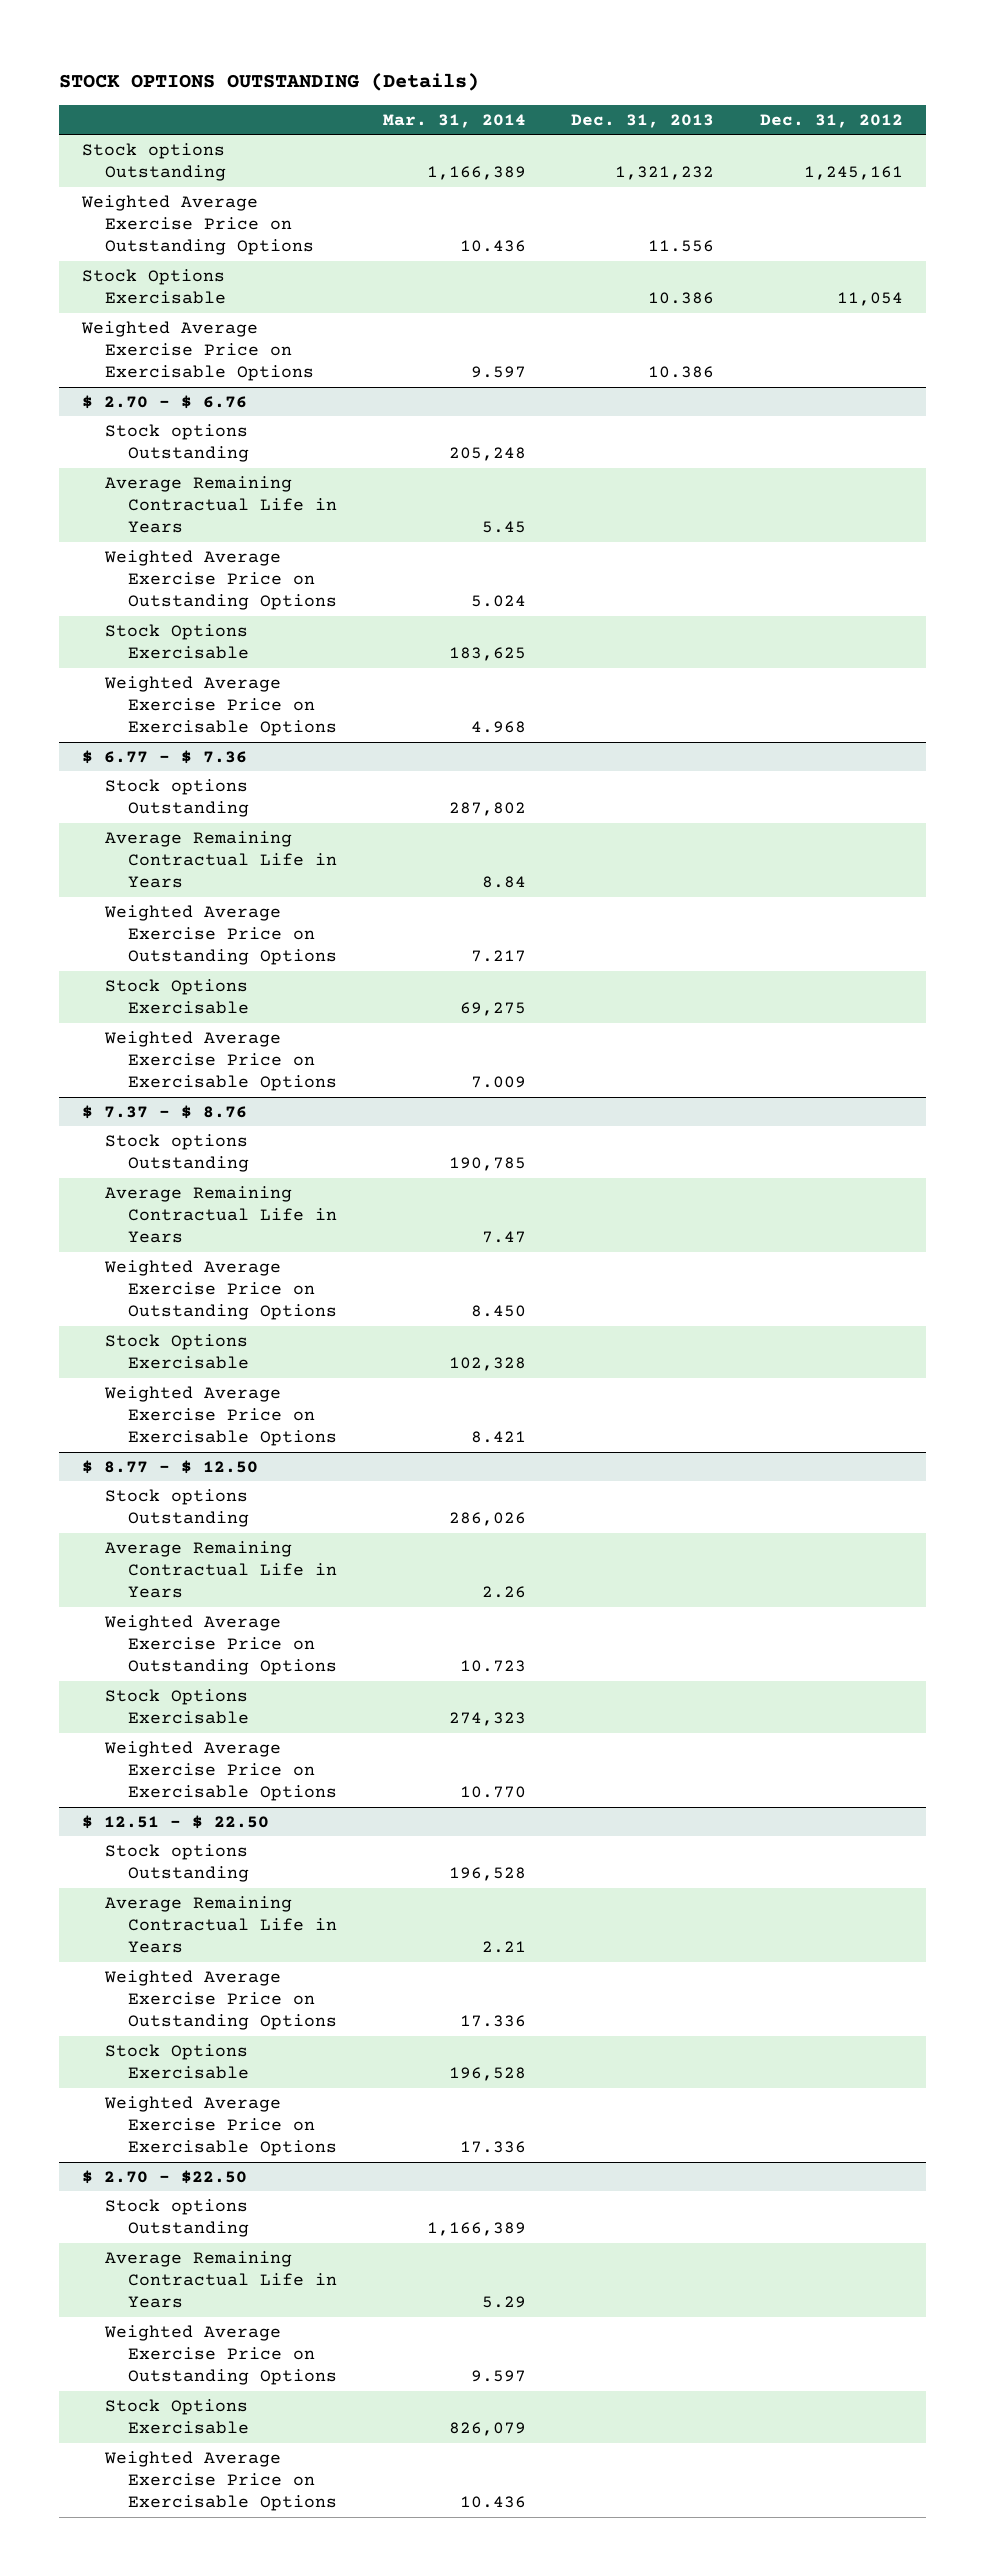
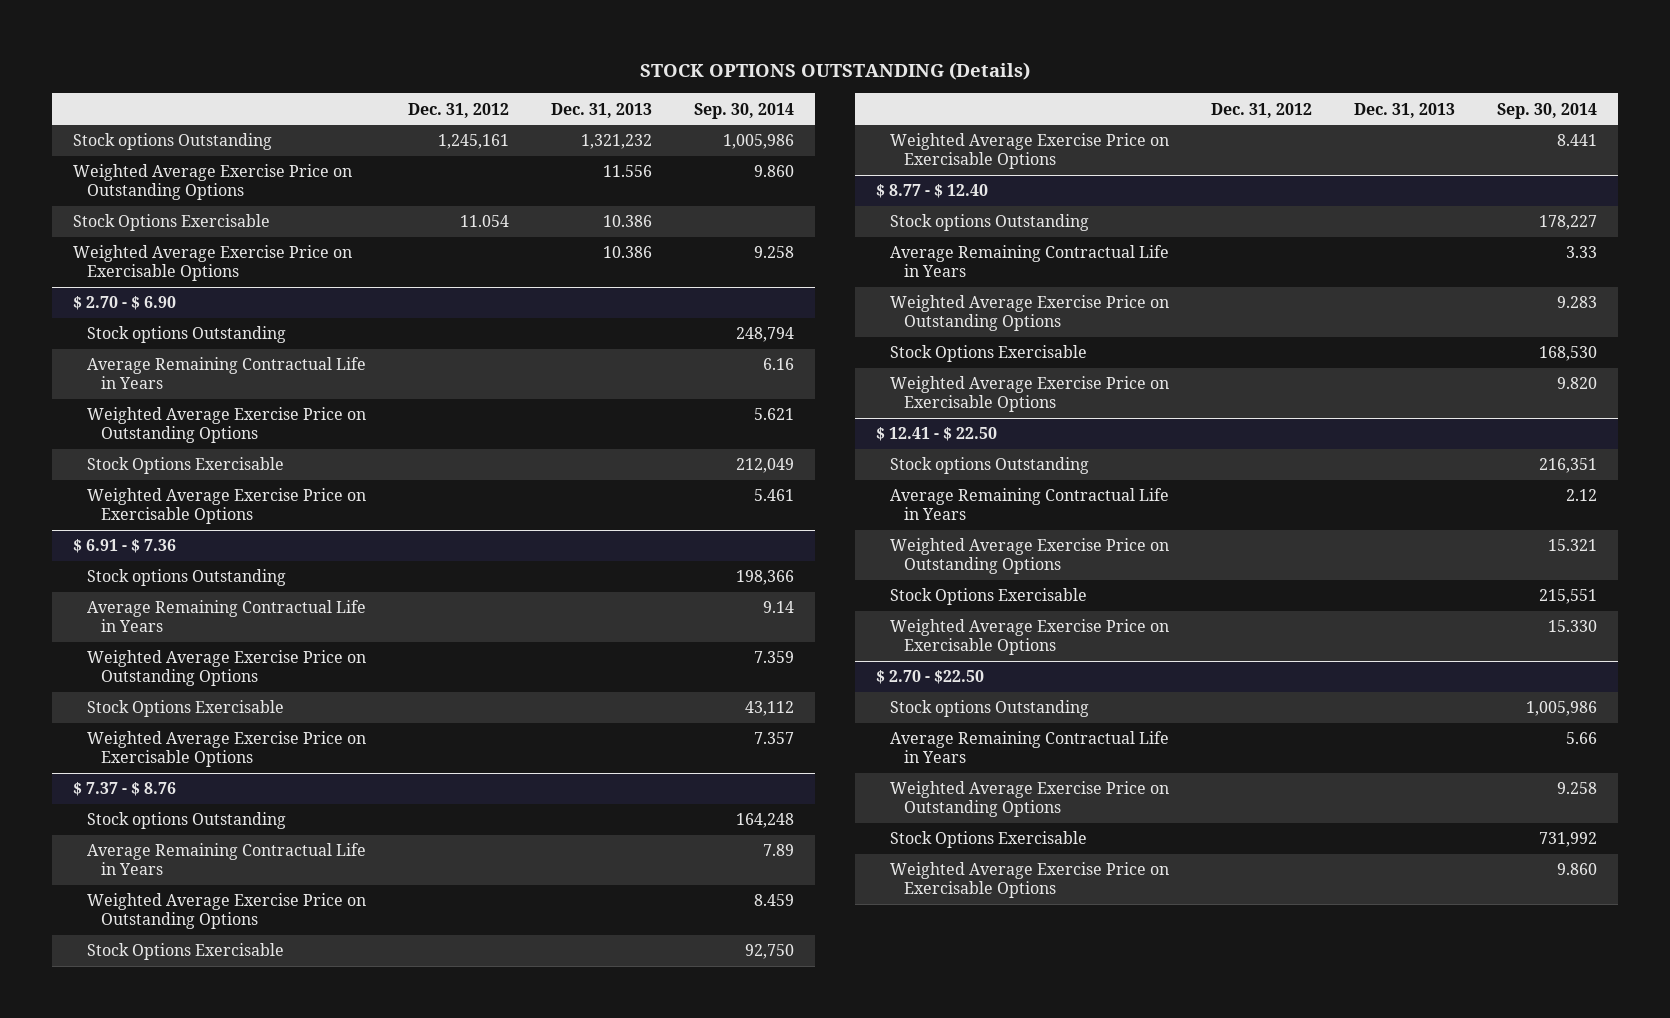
[382,113,526,128] Mar. 31, 2014 -> none
none -> [693,102,794,119] Sep. 30, 2014
[836,292,903,307] 11,054 -> [460,215,510,228] 11.054
[81,394,247,409] $ 2.70 - $ 6.76 -> [73,296,177,311] $ 2.70 - $ 6.90
[81,749,247,764] $ 6.77 - $ 7.36 -> [73,539,177,554] $ 6.91 - $ 7.36
[81,1459,258,1474] $ 8.77 - $ 12.50 -> [876,184,989,199] $ 8.77 - $ 12.40
[81,1814,269,1829] $ 12.51 - $ 22.50 -> [876,427,998,442] $ 12.41 - $ 22.50

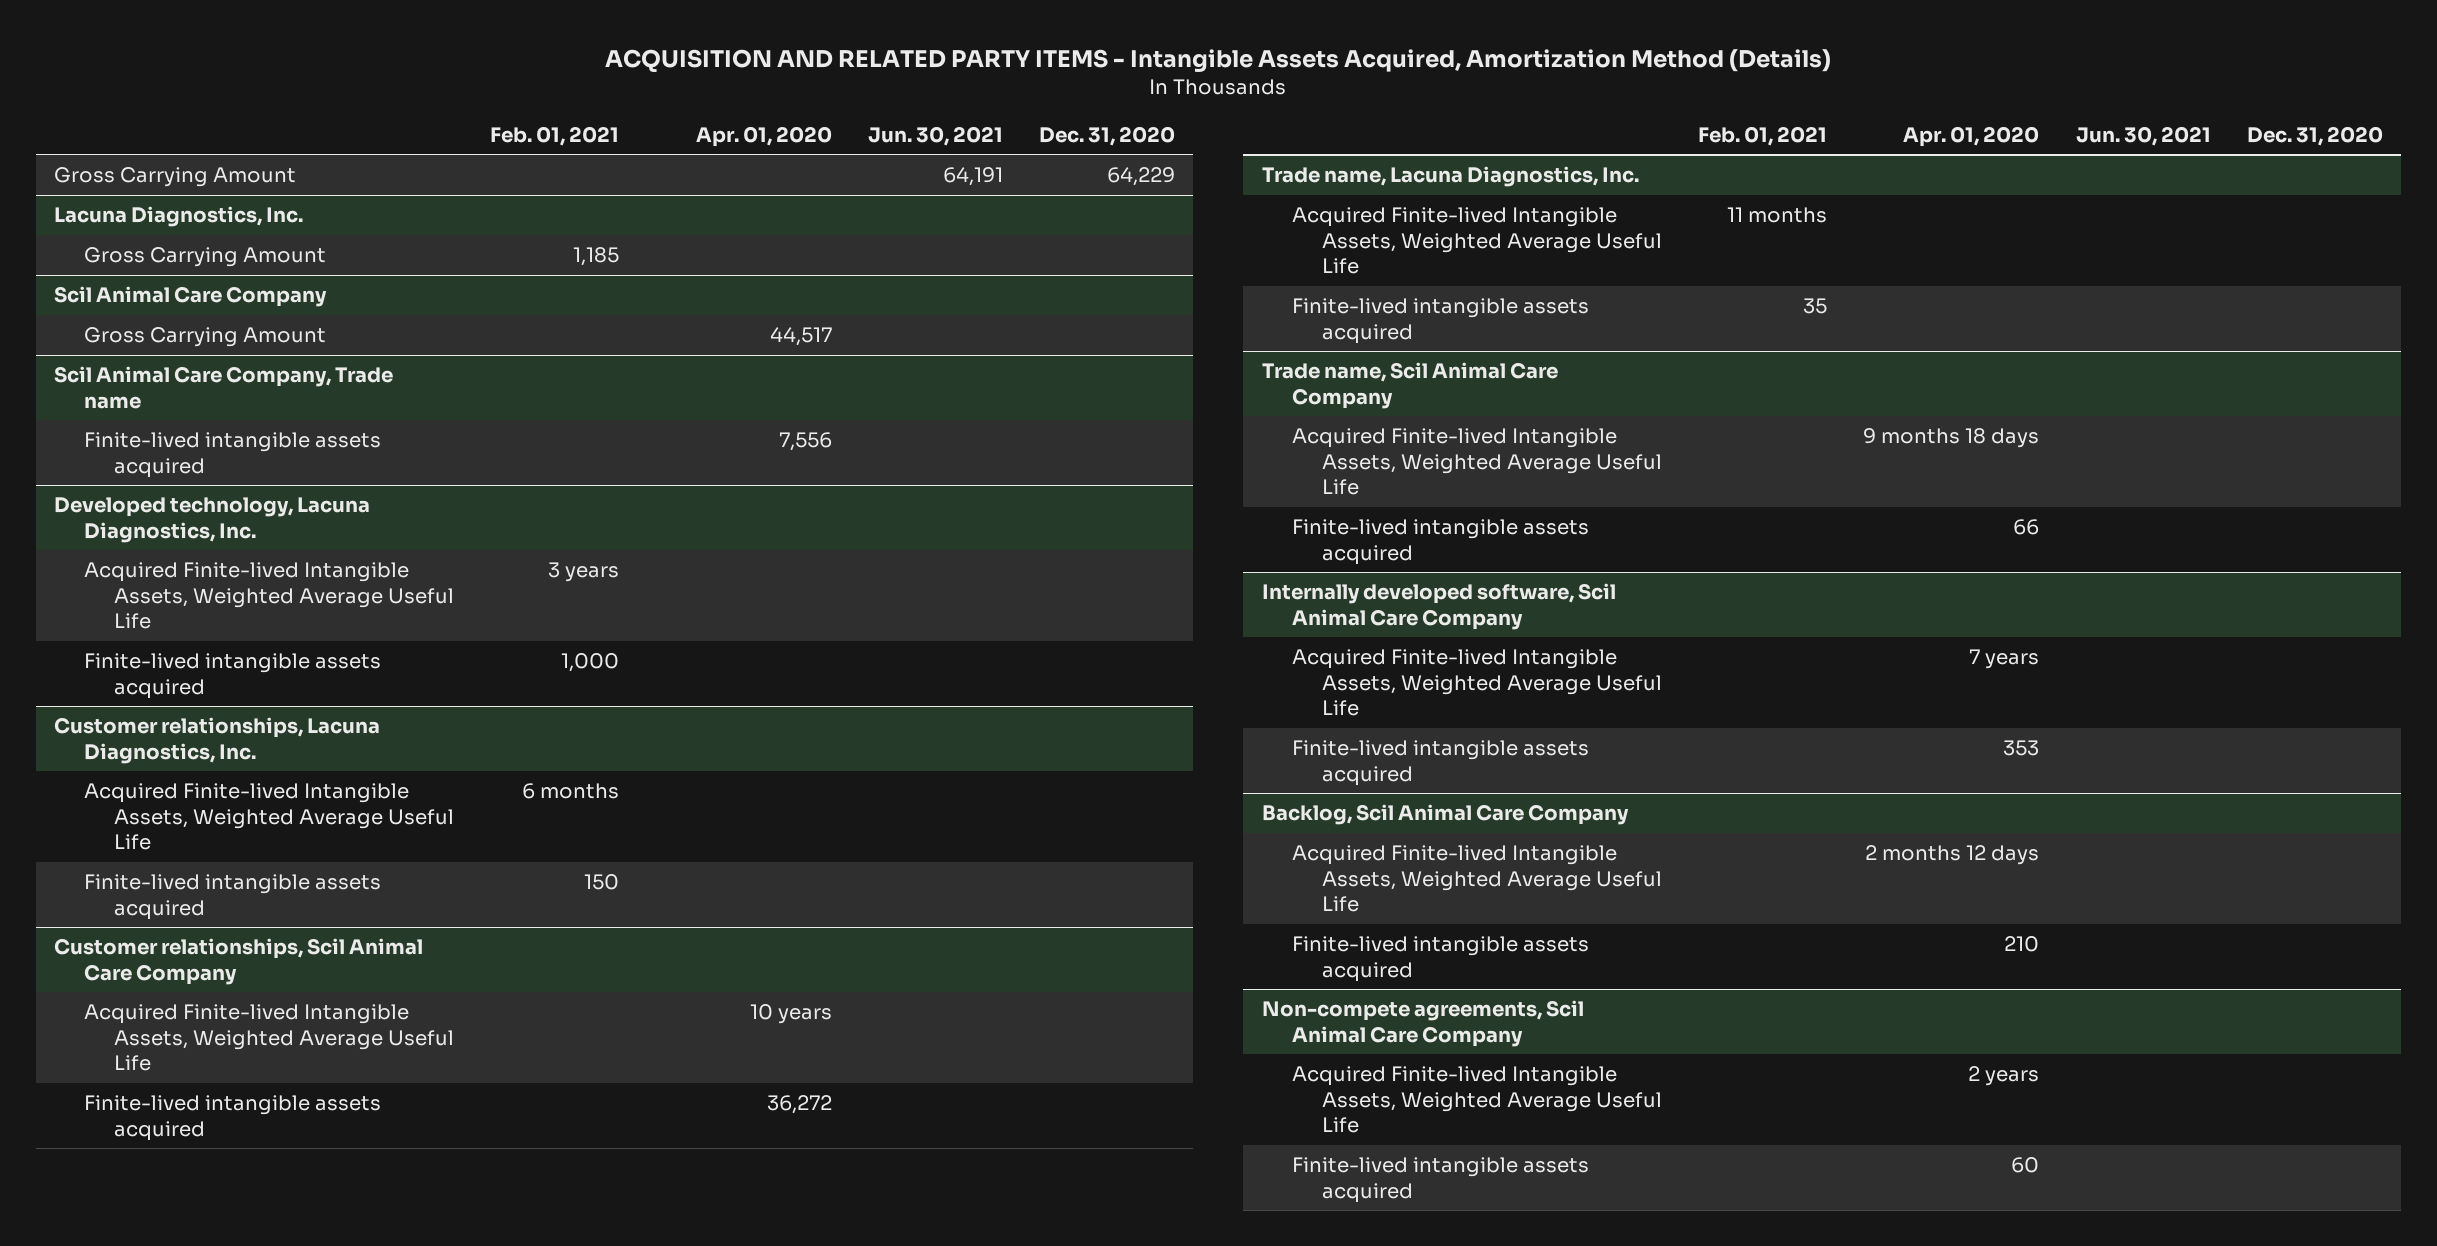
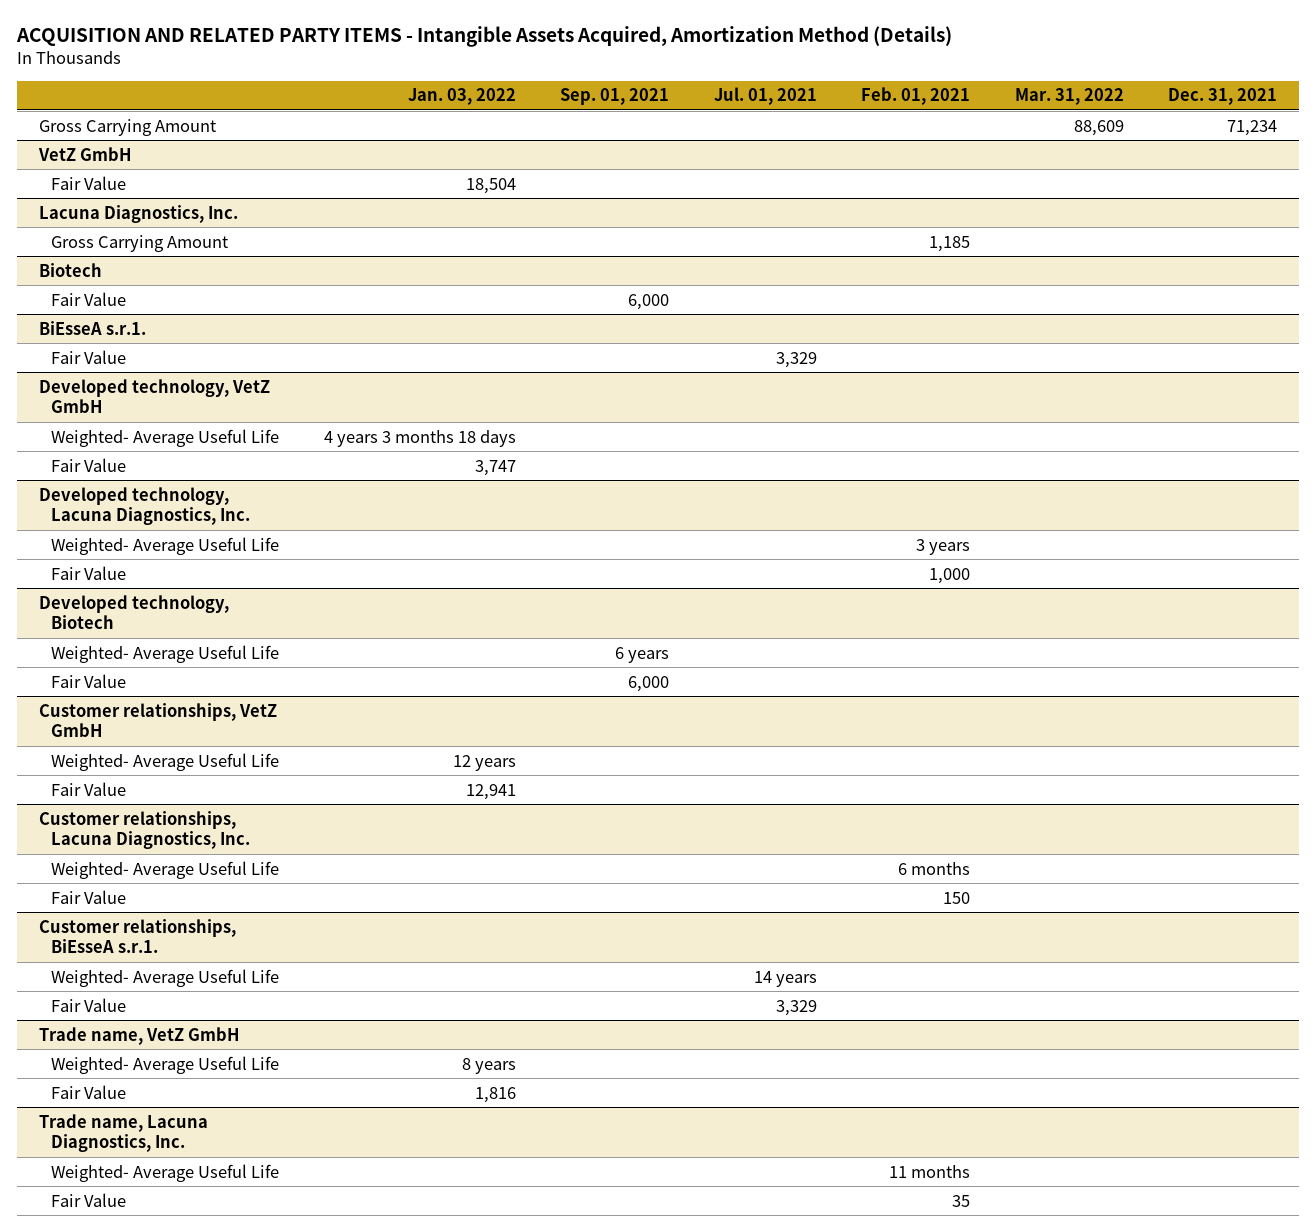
[695,125,832,147] Apr. 01, 2020 -> none
[867,125,1003,146] Jun. 30, 2021 -> none
[1039,125,1176,146] Dec. 31, 2020 -> none
none -> [407,88,516,106] Jan. 03, 2022
none -> [560,88,670,106] Sep. 01, 2021
none -> [713,87,817,106] Jul. 01, 2021
none -> [1014,88,1124,106] Mar. 31, 2022
none -> [1168,88,1278,106] Dec. 31, 2021
none -> [37,146,131,161] VetZ GmbH
none -> [51,175,127,190] Fair Value
[53,286,327,308] Scil Animal Care Company -> none
[84,327,327,348] Gross Carrying Amount -> none
[53,366,393,409] Scil Animal Care Company, Trade name -> none
[84,432,382,478] Finite-lived intangible assets acquired -> none
none -> [38,262,102,277] Biotech
none -> [51,291,127,306] Fair Value
none -> [38,320,146,335] BiEsseA s.r.1.
none -> [51,349,127,364] Fair Value
none -> [38,378,270,414] Developed technology, VetZ GmbH
none -> [51,428,280,447] Weighted- Average Useful Life
none -> [51,457,127,472] Fair Value
[84,562,455,629] Acquired Finite-lived Intangible Assets, Weighted Average Useful Life -> [51,536,280,555] Weighted- Average Useful Life
[84,653,382,699] Finite-lived intangible assets acquired -> [51,565,127,580] Fair Value
none -> [38,594,229,630] Developed technology, Biotech
none -> [51,644,280,663] Weighted- Average Useful Life
none -> [51,673,127,688] Fair Value
none -> [38,702,277,738] Customer relationships, VetZ GmbH
none -> [51,752,280,771] Weighted- Average Useful Life
none -> [51,781,127,796] Fair Value
[53,938,423,985] Customer relationships, Scil Animal Care Company -> none
[84,1004,455,1071] Acquired Finite-lived Intangible Assets, Weighted Average Useful Life -> none
[84,1095,382,1141] Finite-lived intangible assets acquired -> none
[84,783,455,850] Acquired Finite-lived Intangible Assets, Weighted Average Useful Life -> [51,860,280,879] Weighted- Average Useful Life
[84,874,382,920] Finite-lived intangible assets acquired -> [51,889,127,904] Fair Value
none -> [38,918,236,954] Customer relationships, BiEsseA s.r.1.
none -> [51,968,280,987] Weighted- Average Useful Life
none -> [51,997,127,1012] Fair Value
none -> [38,1026,239,1045] Trade name, VetZ GmbH
none -> [51,1055,280,1074] Weighted- Average Useful Life
none -> [51,1084,127,1099] Fair Value
[1261,362,1558,409] Trade name, Scil Animal Care Company -> none
[1291,428,1662,495] Acquired Finite-lived Intangible Assets, Weighted Average Useful Life -> none
[1291,519,1589,565] Finite-lived intangible assets acquired -> none
[1261,583,1616,630] Internally developed software, Scil Animal Care Company -> none
[1291,649,1662,716] Acquired Finite-lived Intangible Assets, Weighted Average Useful Life -> none
[1291,740,1589,786] Finite-lived intangible assets acquired -> none
[1261,804,1629,826] Backlog, Scil Animal Care Company -> none
[1291,845,1662,912] Acquired Finite-lived Intangible Assets, Weighted Average Useful Life -> none
[1291,936,1589,982] Finite-lived intangible assets acquired -> none
[1261,1000,1584,1047] Non-compete agreements, Scil Animal Care Company -> none
[1291,1066,1662,1133] Acquired Finite-lived Intangible Assets, Weighted Average Useful Life -> none
[1291,1157,1589,1203] Finite-lived intangible assets acquired -> none
[1291,207,1662,274] Acquired Finite-lived Intangible Assets, Weighted Average Useful Life -> [51,1163,280,1182] Weighted- Average Useful Life
[1291,298,1589,344] Finite-lived intangible assets acquired -> [51,1192,127,1207] Fair Value

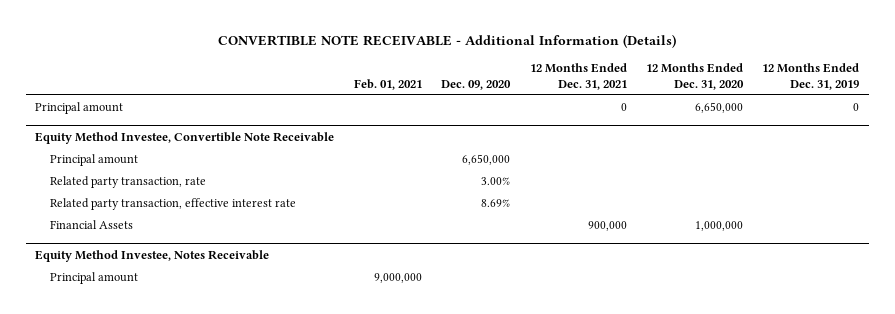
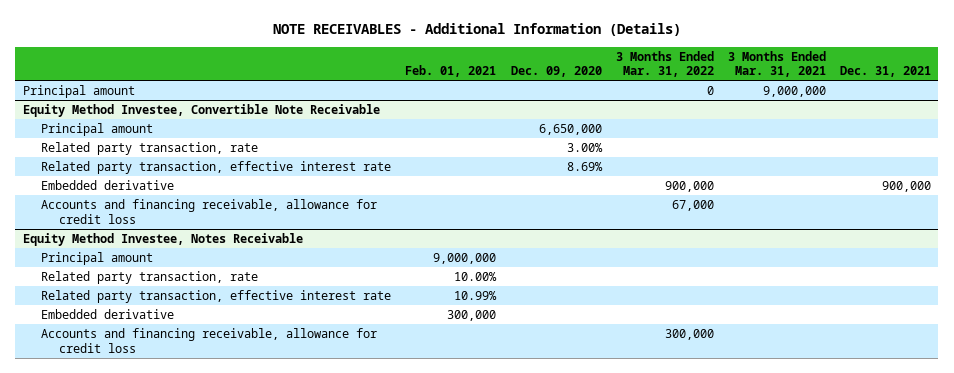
[218,33,677,48] CONVERTIBLE NOTE RECEIVABLE - Additional Information (Details) -> [272,23,681,37] NOTE RECEIVABLES - Additional Information (Details)
[529,63,627,90] 12 Months Ended Dec. 31, 2021 -> none
[645,63,744,90] 12 Months Ended Dec. 31, 2020 -> none
[762,63,860,90] 12 Months Ended Dec. 31, 2019 -> none
none -> [615,50,714,78] 3 Months Ended Mar. 31, 2022
none -> [728,50,827,78] 3 Months Ended Mar. 31, 2021
none -> [840,66,932,78] Dec. 31, 2021
[49,220,133,230] Financial Assets -> [41,179,175,190] Embedded derivative
none -> [41,198,378,224] Accounts and financing receivable, allowance for credit loss
none -> [41,270,259,284] Related party transaction, rate
none -> [41,289,392,303] Related party transaction, effective interest rate
none -> [41,308,175,319] Embedded derivative
none -> [41,327,378,353] Accounts and financing receivable, allowance for credit loss

